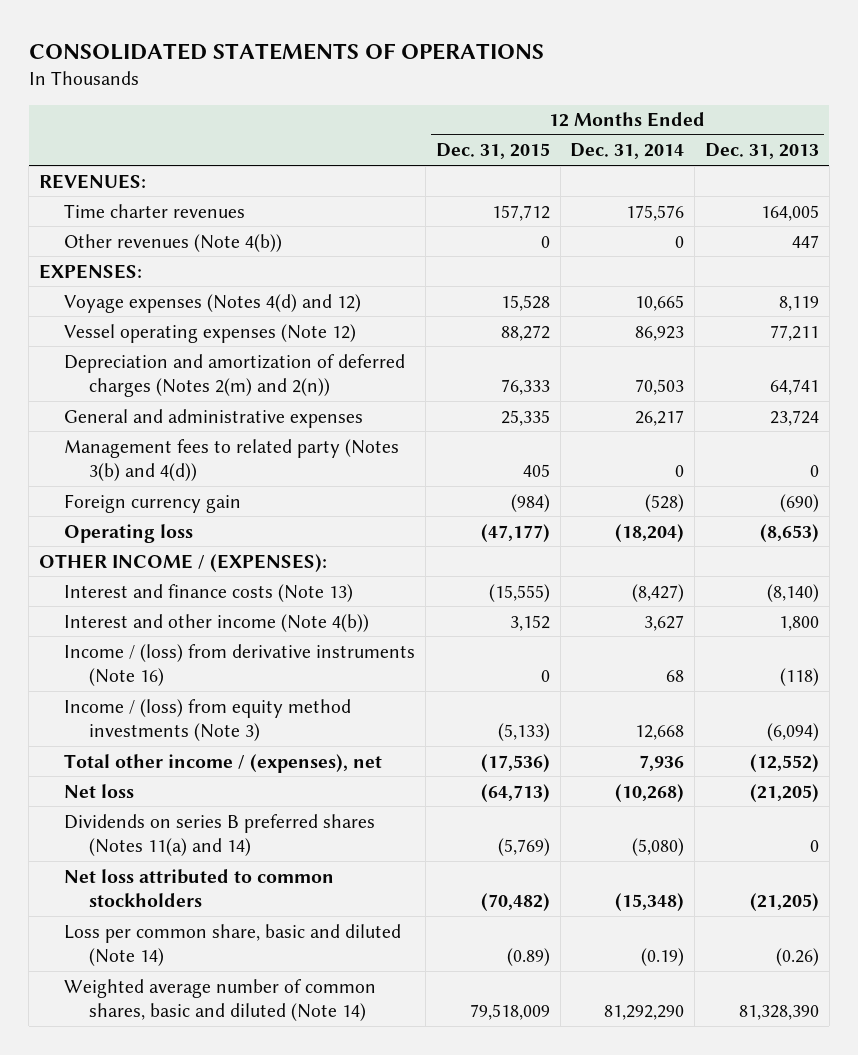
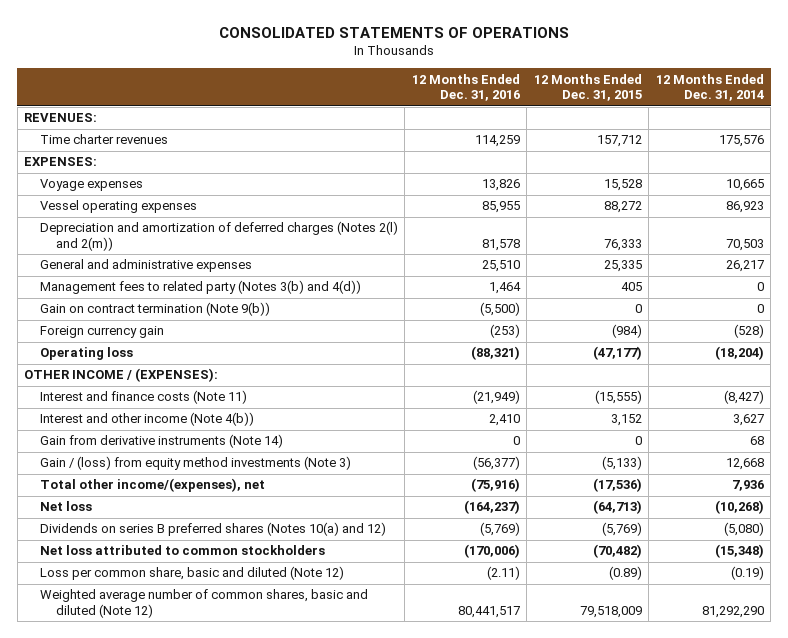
[705,143,820,160] Dec. 31, 2013 -> none
none -> [411,73,520,102] 12 Months Ended Dec. 31, 2016
[64,233,283,252] Other revenues (Note 4(b)) -> none
[64,293,362,313] Voyage expenses (Notes 4(d) and 12) -> [39,179,143,192] Voyage expenses
[64,323,357,343] Vessel operating expenses (Note 12) -> [39,200,197,214] Vessel operating expenses
[64,353,406,398] Depreciation and amortization of deferred charges (Notes 2(m) and 2(n)) -> [39,221,398,252] Depreciation and amortization of deferred charges (Notes 2(l) and 2(m))
none -> [39,302,270,317] Gain on contract termination (Note 9(b))
[64,583,354,602] Interest and finance costs (Note 13) -> [39,390,247,405] Interest and finance costs (Note 11)
[64,643,416,687] Income / (loss) from derivative instruments (Note 16) -> [39,434,283,449] Gain from derivative instruments (Note 14)
[64,698,352,742] Income / (loss) from equity method investments (Note 3) -> [39,456,351,471] Gain / (loss) from equity method investments (Note 3)
[64,753,383,773] Total other income / (expenses), net -> [39,478,265,493] Total other income/(expenses), net
[64,813,376,857] Dividends on series B preferred shares (Notes 11(a) and 14) -> [39,522,386,537] Dividends on series B preferred shares (Notes 10(a) and 12)
[64,923,402,967] Loss per common share, basic and diluted (Note 14) -> [39,566,344,581] Loss per common share, basic and diluted (Note 12)
[64,978,377,1022] Weighted average number of common shares, basic and diluted (Note 14) -> [39,589,368,619] Weighted average number of common shares, basic and diluted (Note 12)

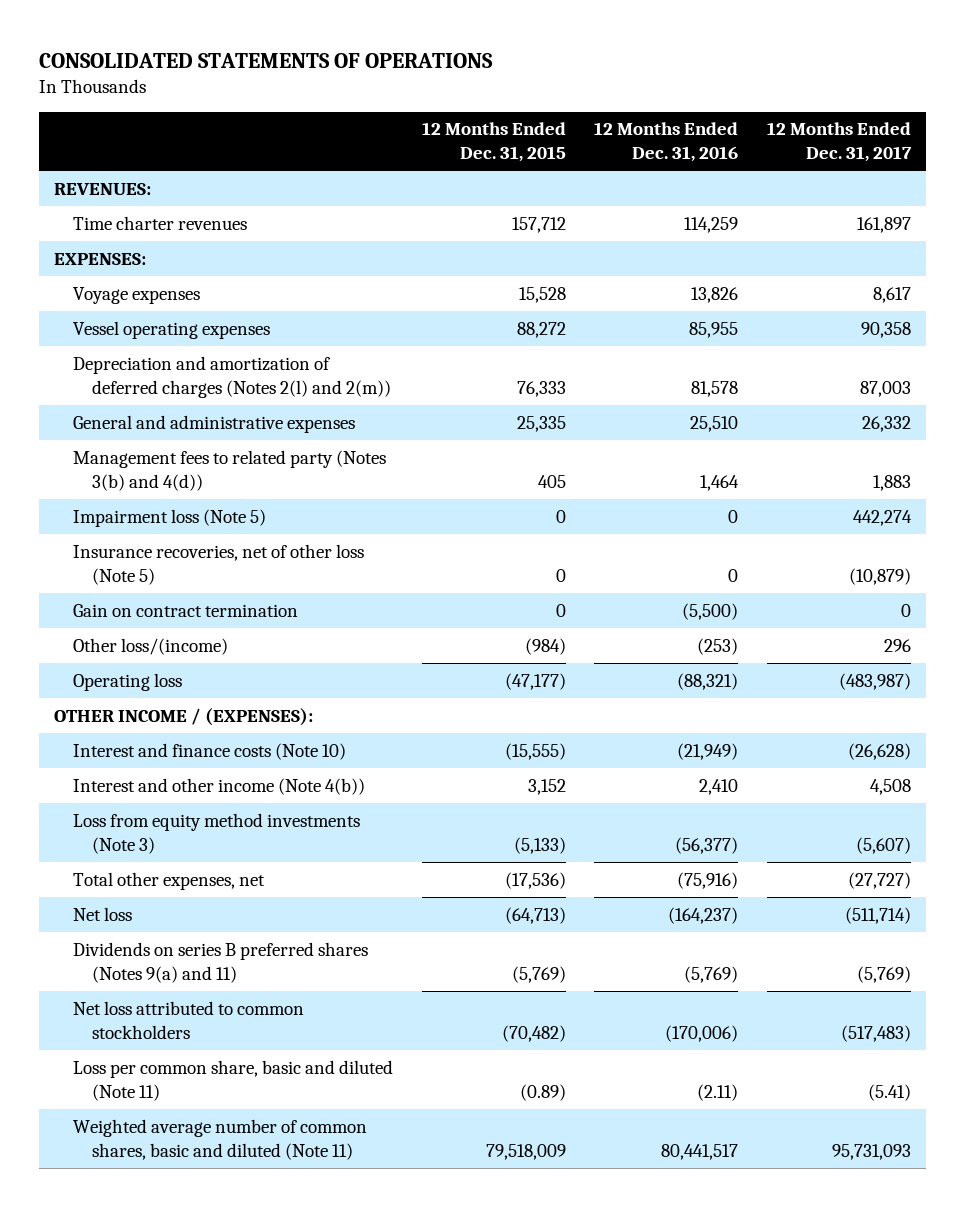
[655,73,764,102] 12 Months Ended Dec. 31, 2014 -> none
none -> [767,122,913,163] 12 Months Ended Dec. 31, 2017
none -> [72,508,266,527] Impairment loss (Note 5)
none -> [72,543,364,585] Insurance recoveries, net of other loss (Note 5)
[39,302,270,317] Gain on contract termination (Note 9(b)) -> [72,603,298,617] Gain on contract termination
[39,326,164,339] Foreign currency gain -> [72,637,228,655] Other loss/(income)
[39,390,247,405] Interest and finance costs (Note 11) -> [72,742,346,760] Interest and finance costs (Note 10)
[39,434,283,449] Gain from derivative instruments (Note 14) -> none
[39,456,351,471] Gain / (loss) from equity method investments (Note 3) -> [72,812,360,854] Loss from equity method investments (Note 3)
[39,478,265,493] Total other income/(expenses), net -> [72,871,265,890] Total other expenses, net
[39,522,386,537] Dividends on series B preferred shares (Notes 10(a) and 12) -> [72,941,368,983] Dividends on series B preferred shares (Notes 9(a) and 11)
[39,566,344,581] Loss per common share, basic and diluted (Note 12) -> [72,1059,393,1101] Loss per common share, basic and diluted (Note 11)
[39,589,368,619] Weighted average number of common shares, basic and diluted (Note 12) -> [72,1118,367,1160] Weighted average number of common shares, basic and diluted (Note 11)

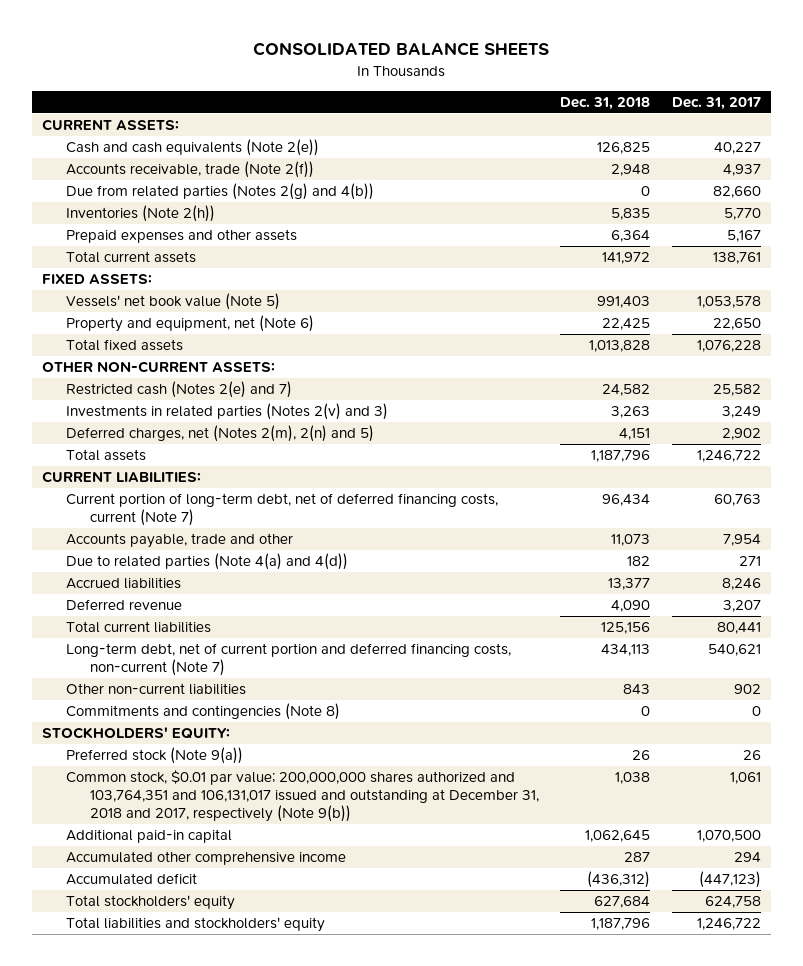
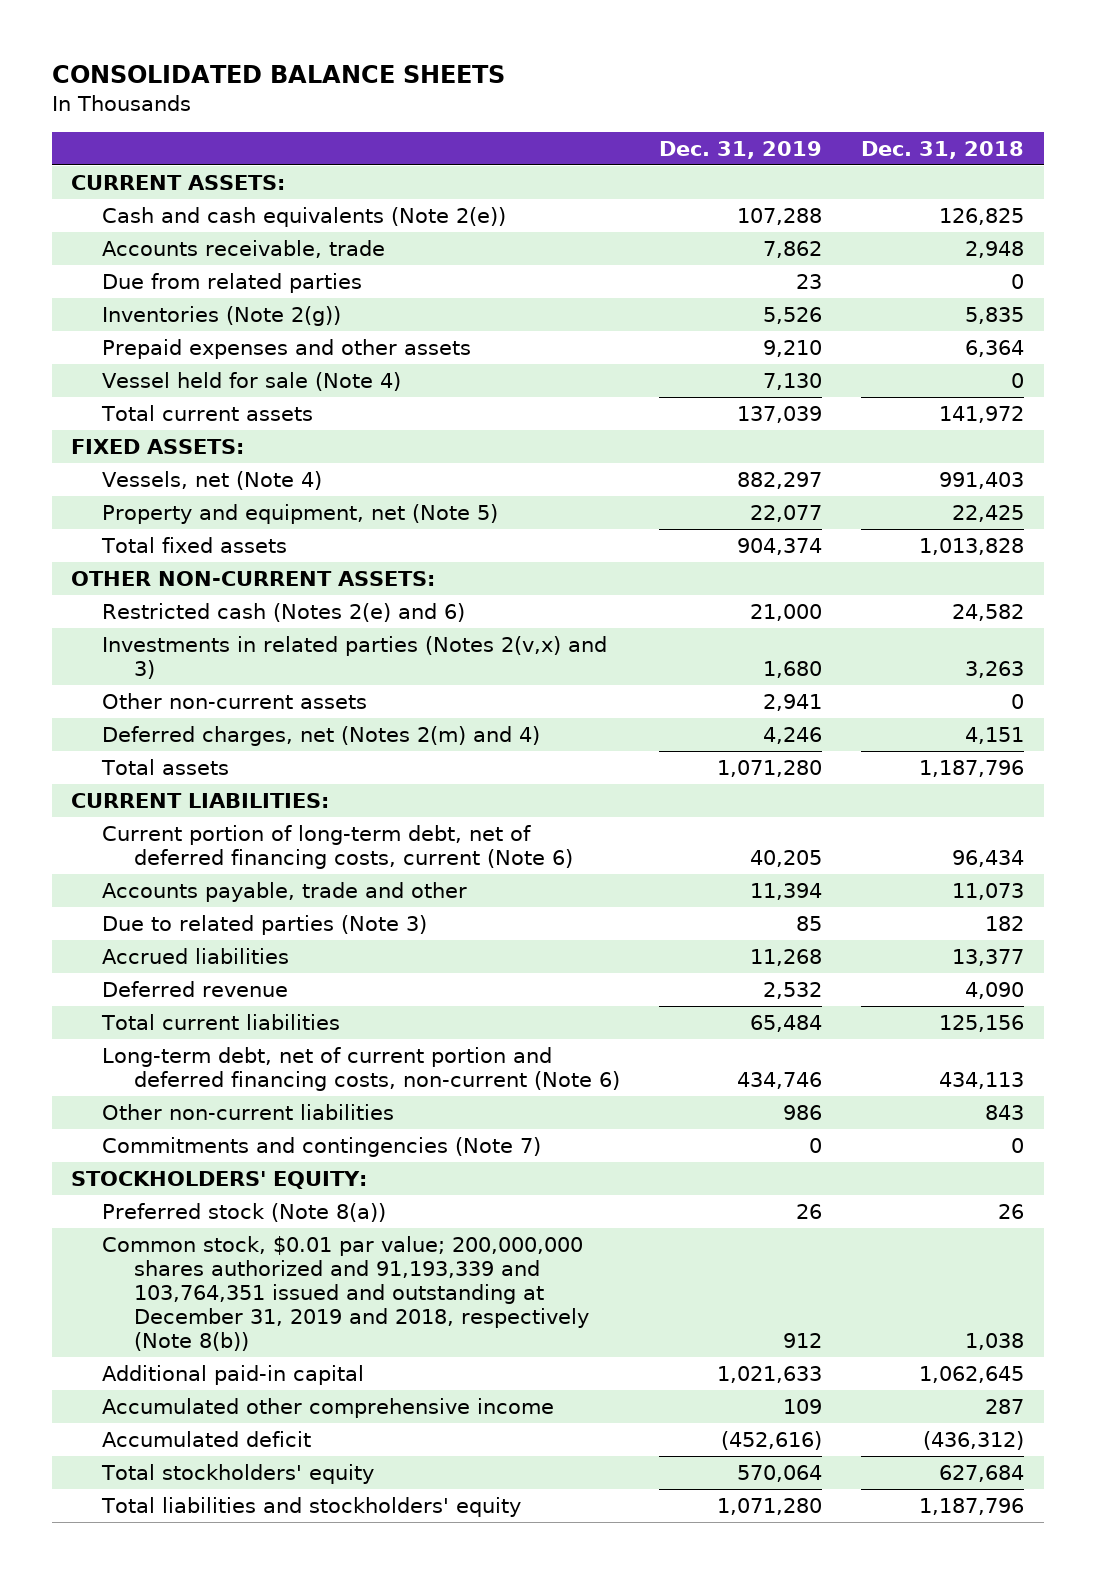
[671,97,761,111] Dec. 31, 2017 -> none
none -> [658,140,822,159] Dec. 31, 2019
[66,161,315,179] Accounts receivable, trade (Note 2(f)) -> [102,240,386,259] Accounts receivable, trade
[66,183,375,201] Due from related parties (Notes 2(g) and 4(b)) -> [102,273,363,294] Due from related parties
[66,205,216,223] Inventories (Note 2(h)) -> [102,306,342,327] Inventories (Note 2(g))
none -> [102,372,402,392] Vessel held for sale (Note 4)
[66,293,281,311] Vessels' net book value (Note 5) -> [102,471,323,491] Vessels, net (Note 4)
[66,315,315,333] Property and equipment, net (Note 6) -> [102,504,499,525] Property and equipment, net (Note 5)
[66,381,293,399] Restricted cash (Notes 2(e) and 7) -> [102,603,466,623] Restricted cash (Notes 2(e) and 6)
[66,403,389,421] Investments in related parties (Notes 2(v) and 3) -> [102,636,608,680] Investments in related parties (Notes 2(v,x) and 3)
none -> [102,693,368,710] Other non-current assets
[66,425,375,443] Deferred charges, net (Notes 2(m), 2(n) and 5) -> [102,726,541,747] Deferred charges, net (Notes 2(m) and 4)
[66,493,499,527] Current portion of long-term debt, net of deferred financing costs, current (Note 7) -> [102,825,573,870] Current portion of long-term debt, net of deferred financing costs, current (Note 6)
[66,553,349,571] Due to related parties (Note 4(a) and 4(d)) -> [102,915,428,936] Due to related parties (Note 3)
[66,643,512,677] Long-term debt, net of current portion and deferred financing costs, non-current (Note 7) -> [102,1047,620,1092] Long-term debt, net of current portion and deferred financing costs, non-current (Note 6)
[66,703,341,721] Commitments and contingencies (Note 8) -> [102,1137,542,1158] Commitments and contingencies (Note 7)
[66,747,244,765] Preferred stock (Note 9(a)) -> [102,1203,387,1223] Preferred stock (Note 8(a))
[66,770,540,822] Common stock, $0.01 par value; 200,000,000 shares authorized and 103,764,351 and 106,131,017 issued and outstanding at December 31, 2018 and 2017, respectively (Note 9(b)) -> [102,1236,589,1352] Common stock, $0.01 par value; 200,000,000 shares authorized and 91,193,339 and 103,764,351 issued and outstanding at December 31, 2019 and 2018, respectively (Note 8(b))

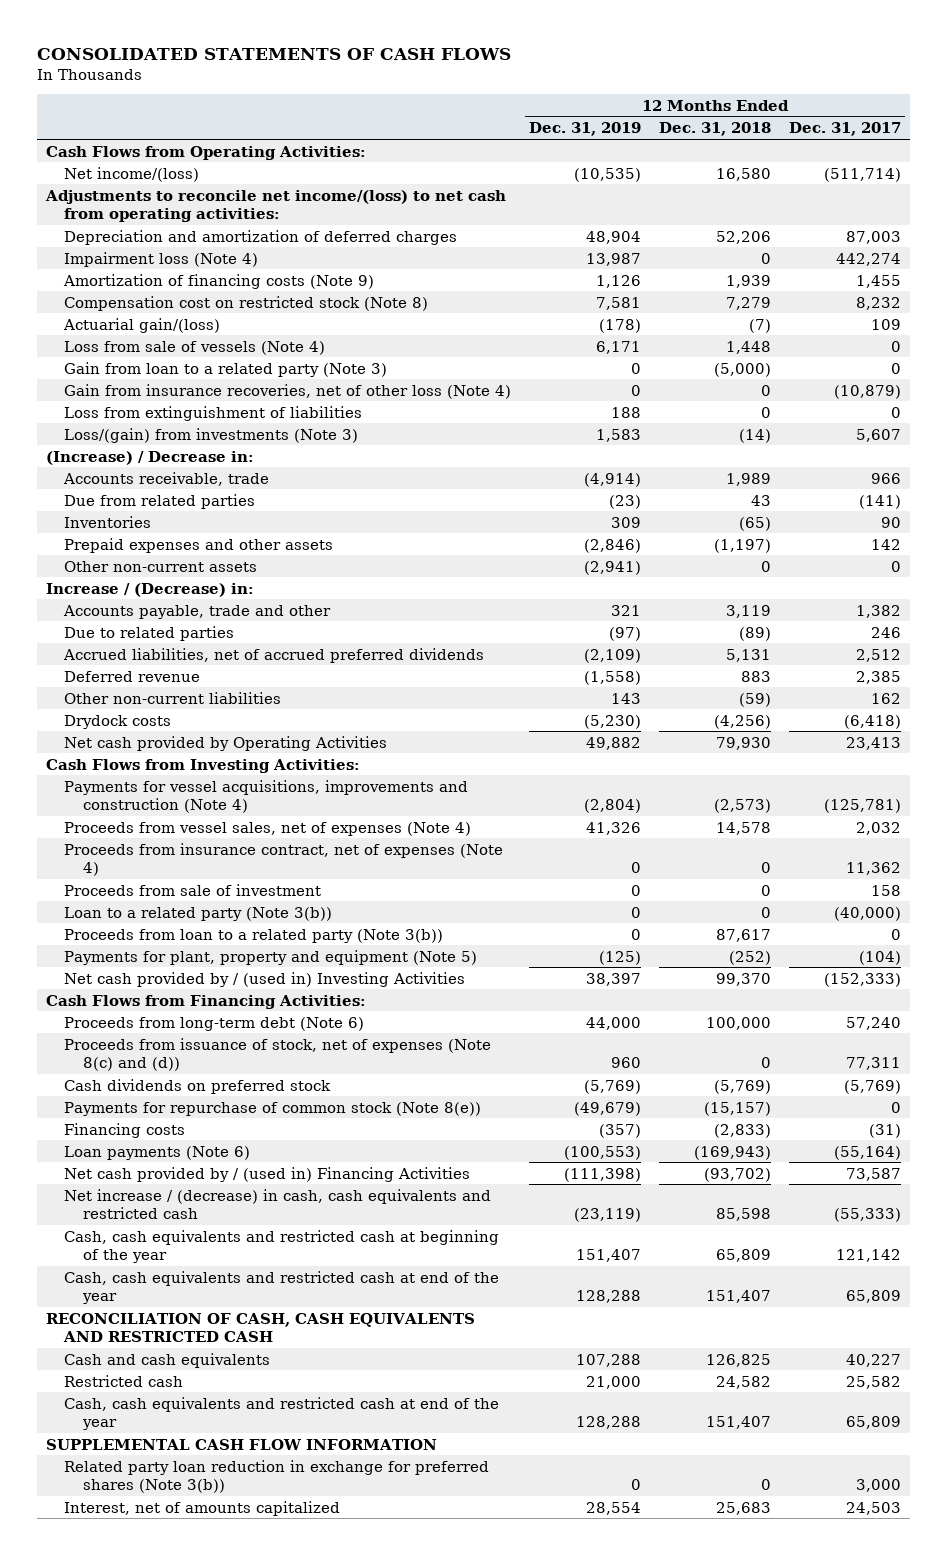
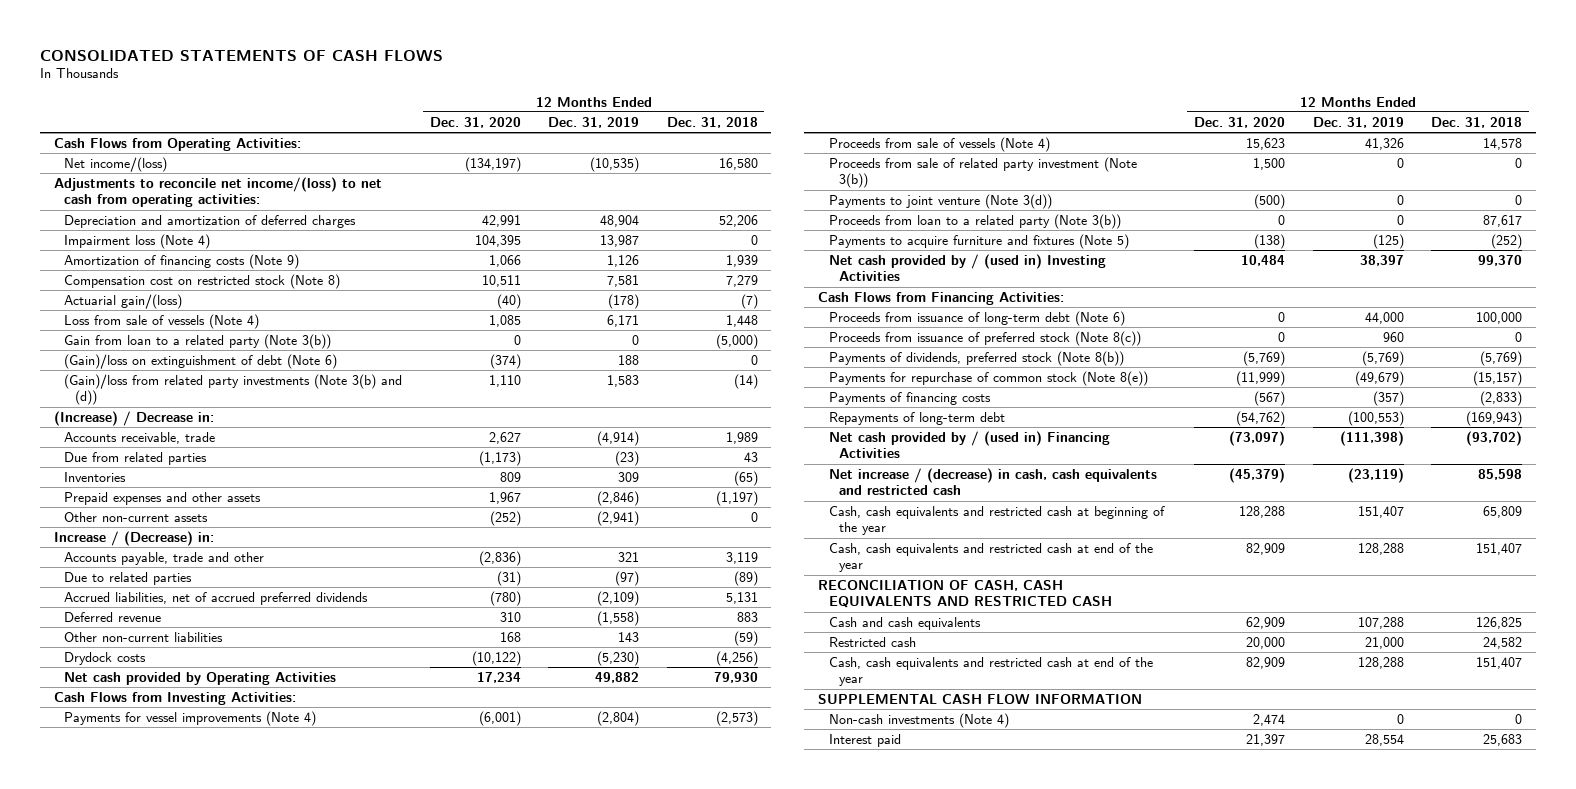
[788,122,901,137] Dec. 31, 2017 -> none
none -> [429,116,521,128] Dec. 31, 2020
[64,383,512,399] Gain from insurance recoveries, net of other loss (Note 4) -> none
[64,361,388,377] Gain from loan to a related party (Note 3) -> [64,333,332,349] Gain from loan to a related party (Note 3(b))
[64,405,363,421] Loss from extinguishment of liabilities -> [64,353,338,369] (Gain)/loss on extinguishment of debt (Note 6)
[64,427,359,443] Loss/(gain) from investments (Note 3) -> [64,373,403,406] (Gain)/loss from related party investments (Note 3(b) and (d))
[64,842,504,876] Proceeds from insurance contract, net of expenses (Note 4) -> none
[64,906,333,921] Loan to a related party (Note 3(b)) -> none
[64,779,469,813] Payments for vessel acquisitions, improvements and construction (Note 4) -> [64,710,317,726] Payments for vessel improvements (Note 4)
[64,821,472,836] Proceeds from vessel sales, net of expenses (Note 4) -> [828,136,1050,152] Proceeds from sale of vessels (Note 4)
[64,883,322,896] Proceeds from sale of investment -> [828,156,1137,189] Proceeds from sale of related party investment (Note 3(b))
none -> [828,193,1052,209] Payments to joint venture (Note 3(d))
[64,949,478,965] Payments for plant, property and equipment (Note 5) -> [828,233,1129,249] Payments to acquire furniture and fixtures (Note 5)
[64,1016,365,1031] Proceeds from long-term debt (Note 6) -> [828,310,1125,326] Proceeds from issuance of long-term debt (Note 6)
[64,1037,492,1071] Proceeds from issuance of stock, net of expenses (Note 8(c) and (d)) -> [828,330,1141,346] Proceeds from issuance of preferred stock (Note 8(c))
[64,1078,332,1094] Cash dividends on preferred stock -> [828,350,1124,366] Payments of dividends, preferred stock (Note 8(b))
[64,1122,186,1138] Financing costs -> [828,391,991,405] Payments of financing costs
[64,1145,251,1160] Loan payments (Note 6) -> [828,411,1005,425] Repayments of long-term debt
[64,1459,490,1493] Related party loan reduction in exchange for preferred shares (Note 3(b)) -> [828,712,1009,728] Non-cash investments (Note 4)
[64,1500,341,1516] Interest, net of amounts capitalized -> [828,733,901,747] Interest paid

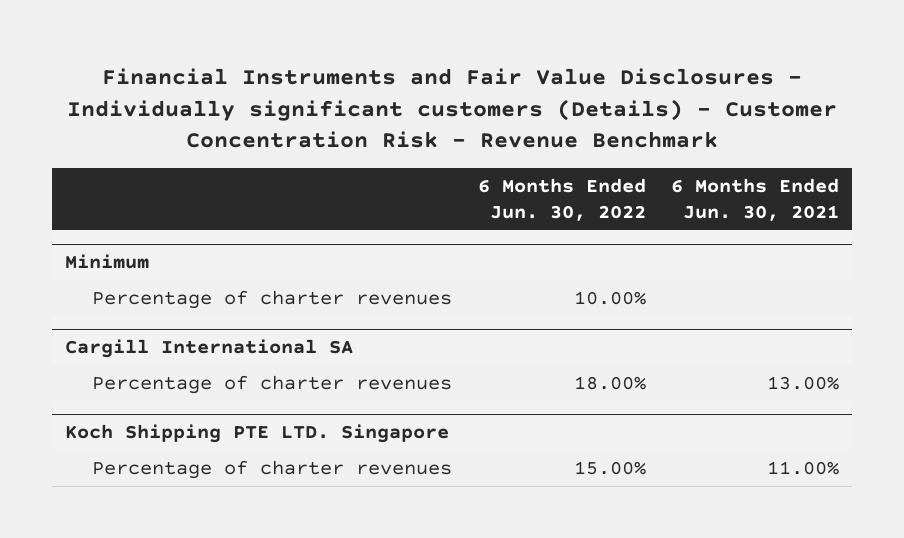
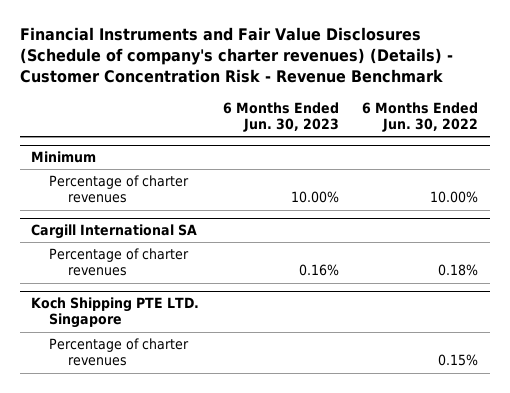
[66,67,837,149] Financial Instruments and Fair Value Disclosures - Individually significant customers (Details) - Customer Concentration Risk - Revenue Benchmark -> [19,27,453,84] Financial Instruments and Fair Value Disclosures (Schedule of company's charter revenues) (Details) - Customer Concentration Risk - Revenue Benchmark
[670,177,839,221] 6 Months Ended Jun. 30, 2021 -> none
none -> [222,101,339,132] 6 Months Ended Jun. 30, 2023
[573,376,646,391] 18.00% -> [438,264,479,277] 0.18%
[573,461,646,476] 15.00% -> [438,354,479,367] 0.15%

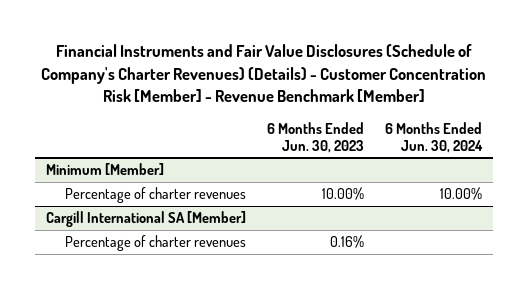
[19,27,453,84] Financial Instruments and Fair Value Disclosures (Schedule of company's charter revenues) (Details) - Customer Concentration Risk - Revenue Benchmark -> [40,44,486,103] Financial Instruments and Fair Value Disclosures (Schedule of Company's Charter Revenues) (Details) - Customer Concentration Risk [Member] - Revenue Benchmark [Member]
[362,101,479,132] 6 Months Ended Jun. 30, 2022 -> none
none -> [385,121,484,153] 6 Months Ended Jun. 30, 2024
[31,151,97,164] Minimum -> [45,163,164,176] Minimum [Member]
[31,224,198,240] Cargill International SA -> [45,211,246,228] Cargill International SA [Member]
[31,297,200,329] Koch Shipping PTE LTD. Singapore -> none
[49,338,190,367] Percentage of charter revenues -> none

